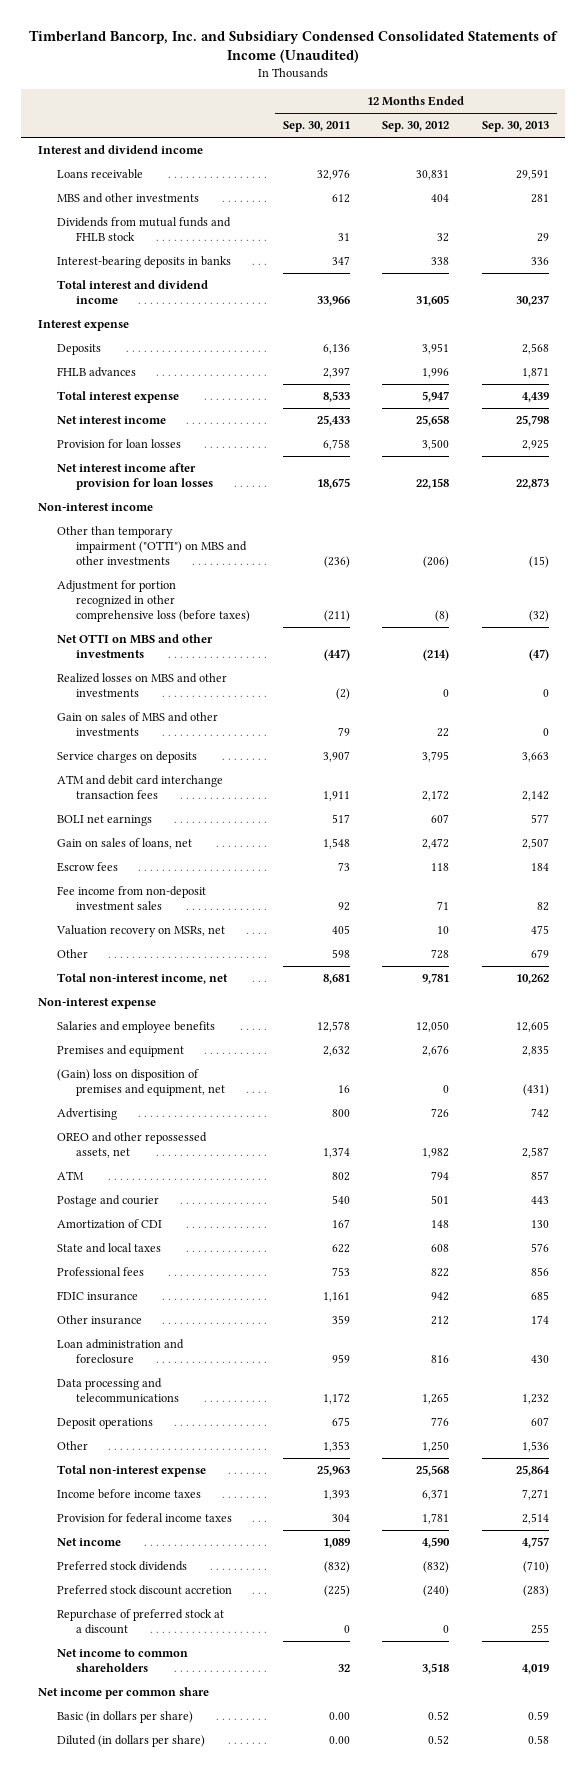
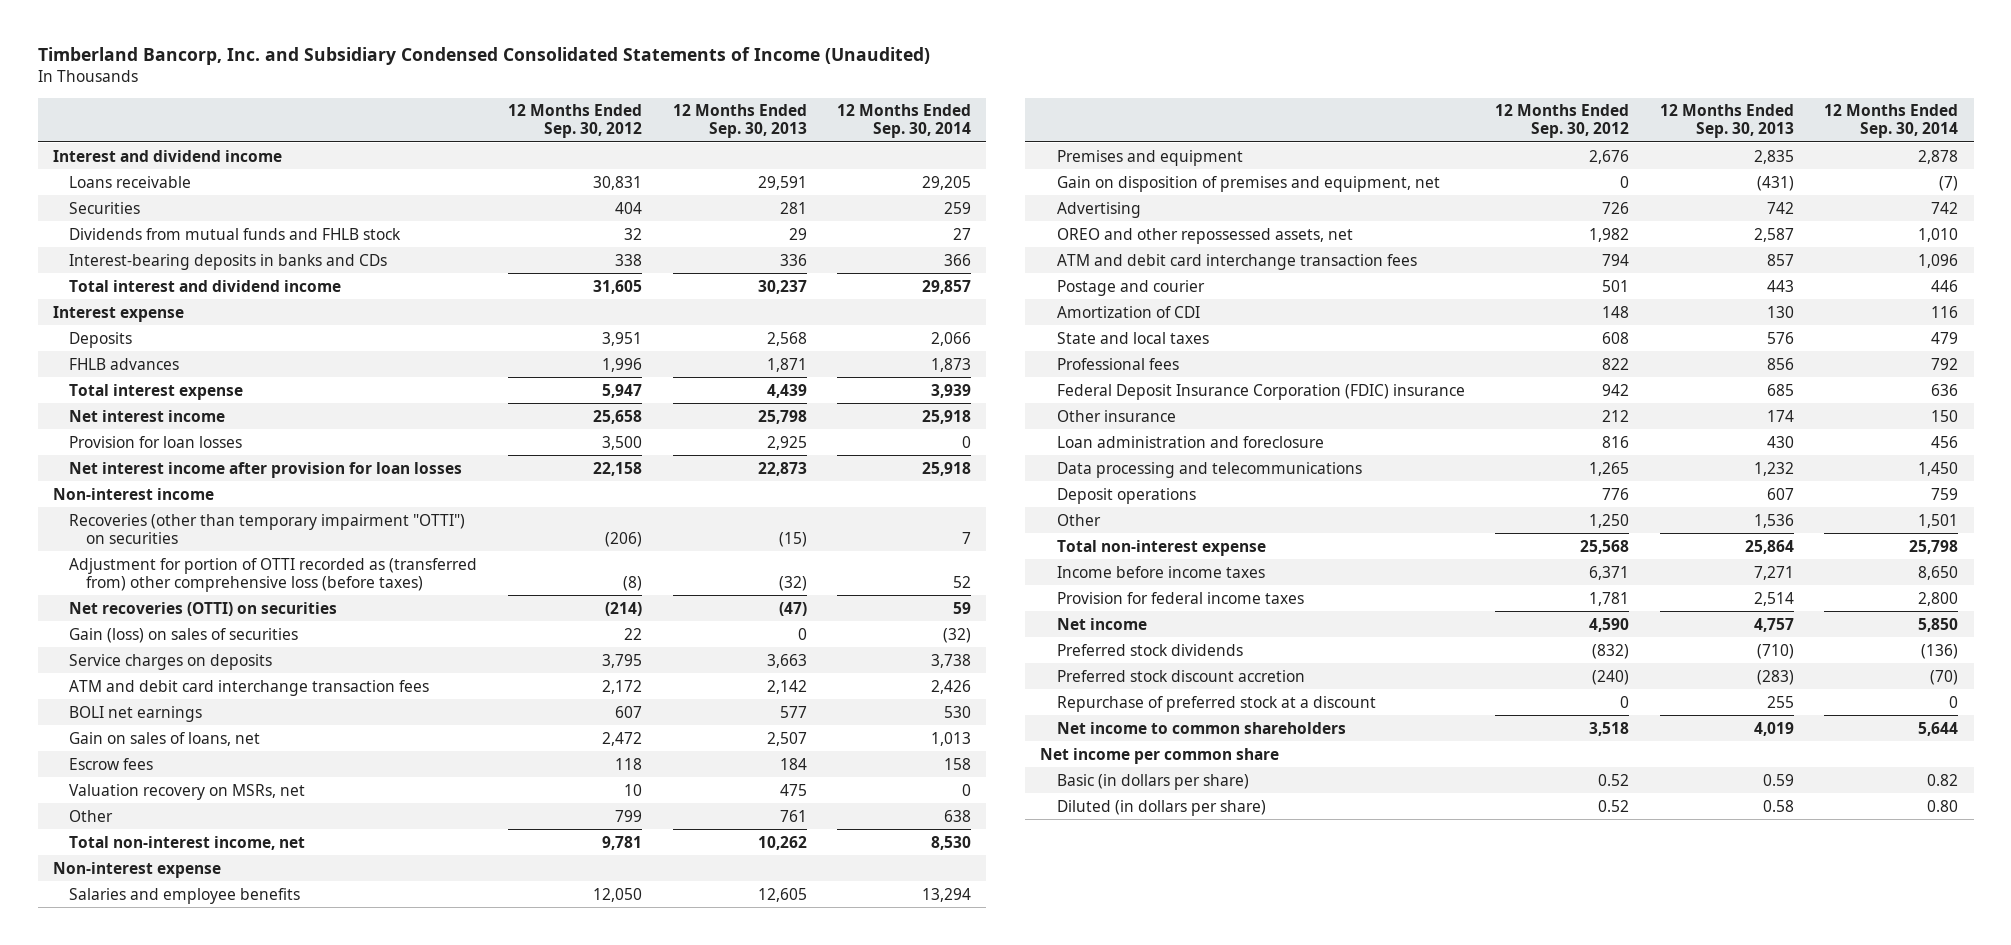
[282,121,350,133] Sep. 30, 2011 -> none
none -> [837,104,972,139] 12 Months Ended Sep. 30, 2014
[56,193,199,204] MBS and other investments -> [69,201,141,214] Securities
[56,256,231,269] Interest-bearing deposits in banks -> [69,253,388,270] Interest-bearing deposits in banks and CDs
[56,673,227,697] Realized losses on MBS and other investments -> none
[56,526,248,565] Other than temporary impairment ("OTTI") on MBS and other investments -> [69,513,466,544] Recoveries (other than temporary impairment "OTTI") on securities
[56,580,251,622] Adjustment for portion recognized in other comprehensive loss (before taxes) -> [69,557,478,592] Adjustment for portion of OTTI recorded as (transferred from) other comprehensive loss (before taxes)
[56,634,213,658] Net OTTI on MBS and other investments -> [69,601,338,616] Net recoveries (OTTI) on securities
[56,712,218,736] Gain on sales of MBS and other investments -> [69,627,299,643] Gain (loss) on sales of securities
[56,886,206,910] Fee income from non-deposit investment sales -> none
[431,949,450,960] 728 -> [614,809,642,822] 799
[530,949,549,959] 679 -> [779,809,807,822] 761
[56,1069,226,1096] (Gain) loss on disposition of premises and equipment, net -> [1056,175,1440,192] Gain on disposition of premises and equipment, net
[56,1171,84,1181] ATM -> [1056,253,1417,270] ATM and debit card interchange transaction fees
[56,1291,138,1302] FDIC insurance -> [1056,383,1465,400] Federal Deposit Insurance Corporation (FDIC) insurance

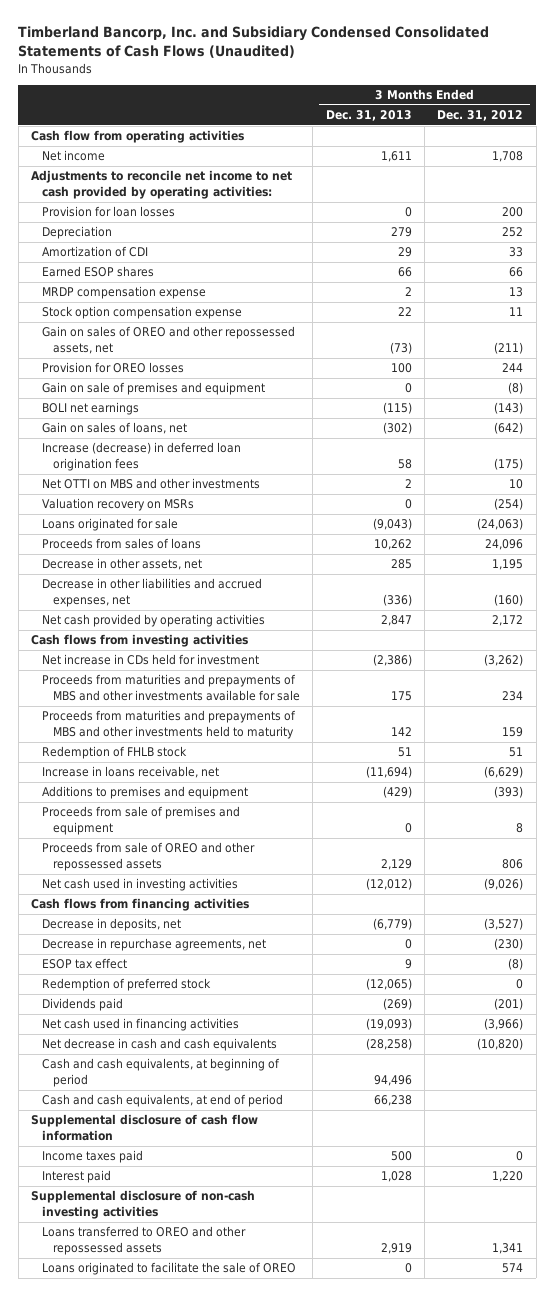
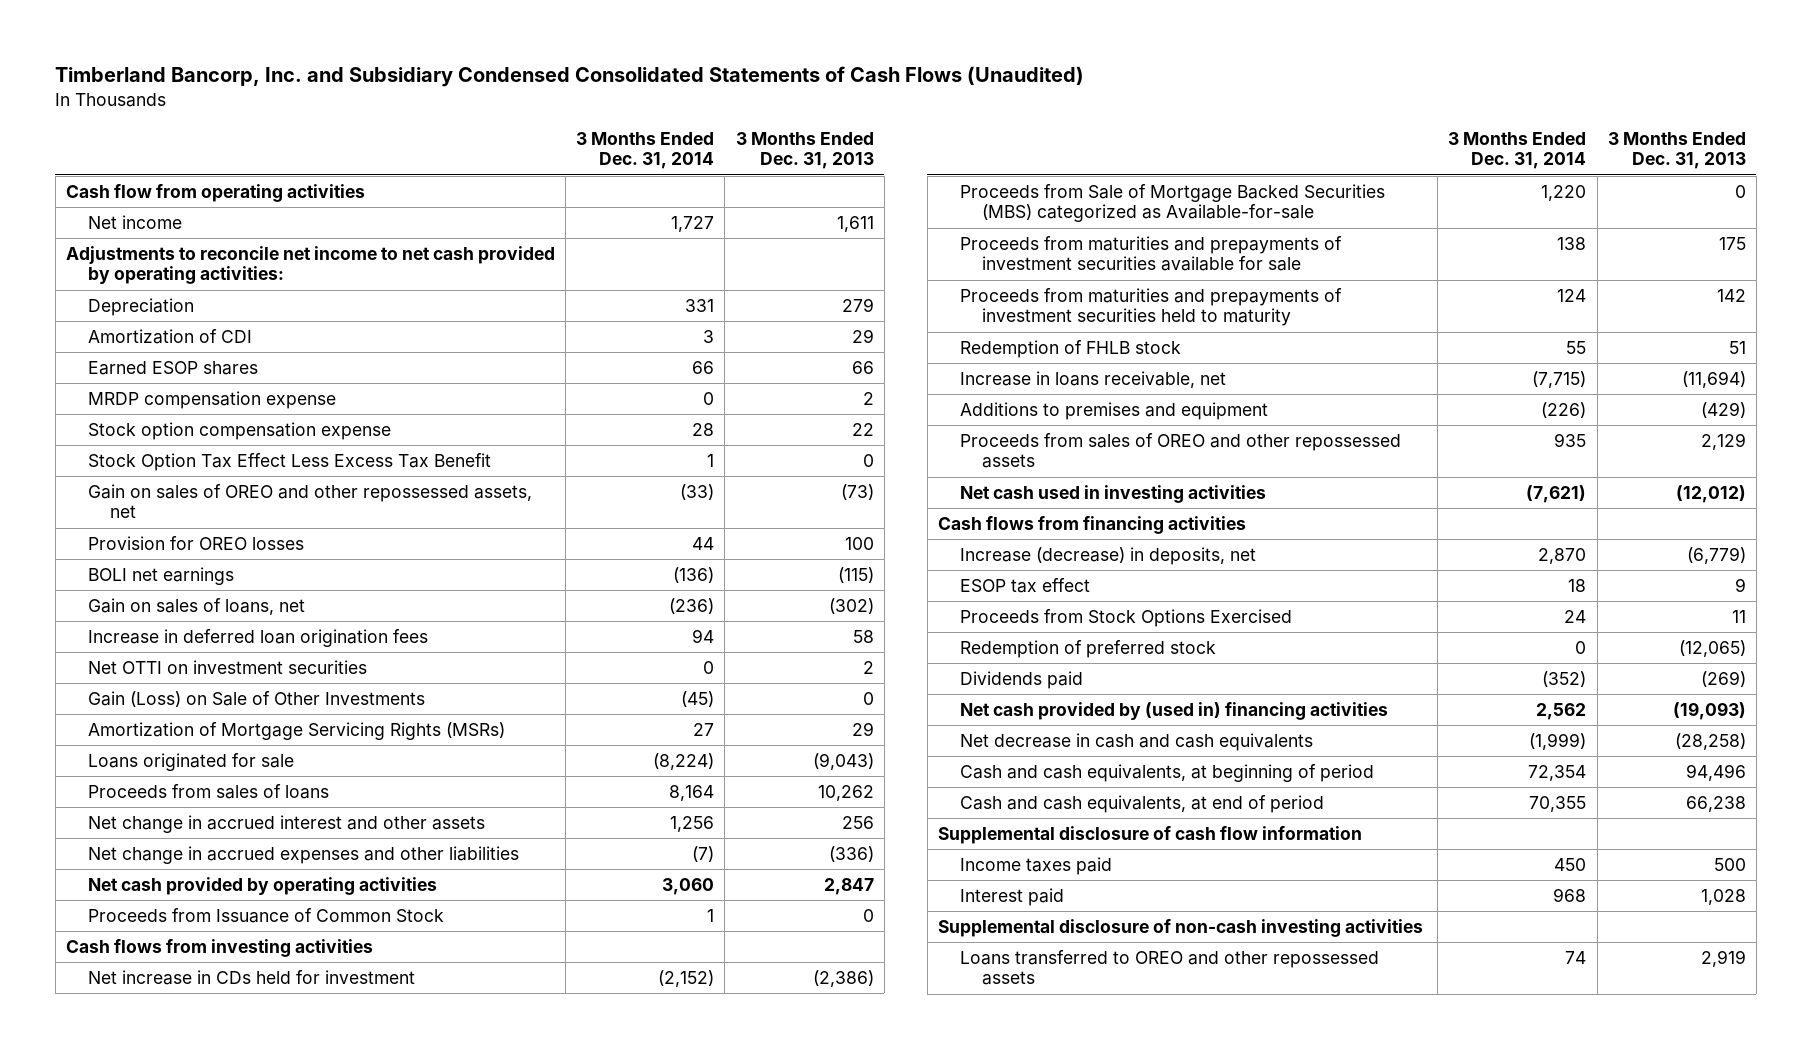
[437,110,524,122] Dec. 31, 2012 -> none
none -> [576,131,715,170] 3 Months Ended Dec. 31, 2014
[42,206,176,218] Provision for loan losses -> none
none -> [87,452,491,471] Stock Option Tax Effect Less Excess Tax Benefit
[42,382,266,396] Gain on sale of premises and equipment -> none
[42,498,195,512] Valuation recovery on MSRs -> none
[42,442,242,471] Increase (decrease) in deferred loan origination fees -> [87,628,428,647] Increase in deferred loan origination fees
[42,478,261,490] Net OTTI on MBS and other investments -> [87,659,367,674] Net OTTI on investment securities
none -> [87,690,425,707] Gain (Loss) on Sale of Other Investments
none -> [87,721,505,740] Amortization of Mortgage Servicing Rights (MSRs)
[42,558,203,571] Decrease in other assets, net -> [87,814,485,833] Net change in accrued interest and other assets
[390,559,412,570] 285 -> [841,815,874,829] 256
[42,578,263,607] Decrease in other liabilities and accrued expenses, net -> [87,845,519,864] Net change in accrued expenses and other liabilities
none -> [87,907,444,923] Proceeds from Issuance of Common Stock
none -> [960,183,1386,223] Proceeds from Sale of Mortgage Backed Securities (MBS) categorized as Available-for-sale
[42,674,301,701] Proceeds from maturities and prepayments of MBS and other investments available for sale -> [960,235,1343,272] Proceeds from maturities and prepayments of investment securities available for sale
[42,710,297,739] Proceeds from maturities and prepayments of MBS and other investments held to maturity -> [960,287,1343,327] Proceeds from maturities and prepayments of investment securities held to maturity
[42,806,241,835] Proceeds from sale of premises and equipment -> none
[42,842,256,871] Proceeds from sale of OREO and other repossessed assets -> [960,432,1402,469] Proceeds from sales of OREO and other repossessed assets
[42,938,267,952] Decrease in repurchase agreements, net -> none
[42,918,182,932] Decrease in deposits, net -> [960,546,1257,565] Increase (decrease) in deposits, net
none -> [960,608,1293,627] Proceeds from Stock Options Exercised
[42,1018,240,1032] Net cash used in financing activities -> [960,701,1389,720] Net cash provided by (used in) financing activities
[42,1262,297,1276] Loans originated to facilitate the sale of OREO -> none

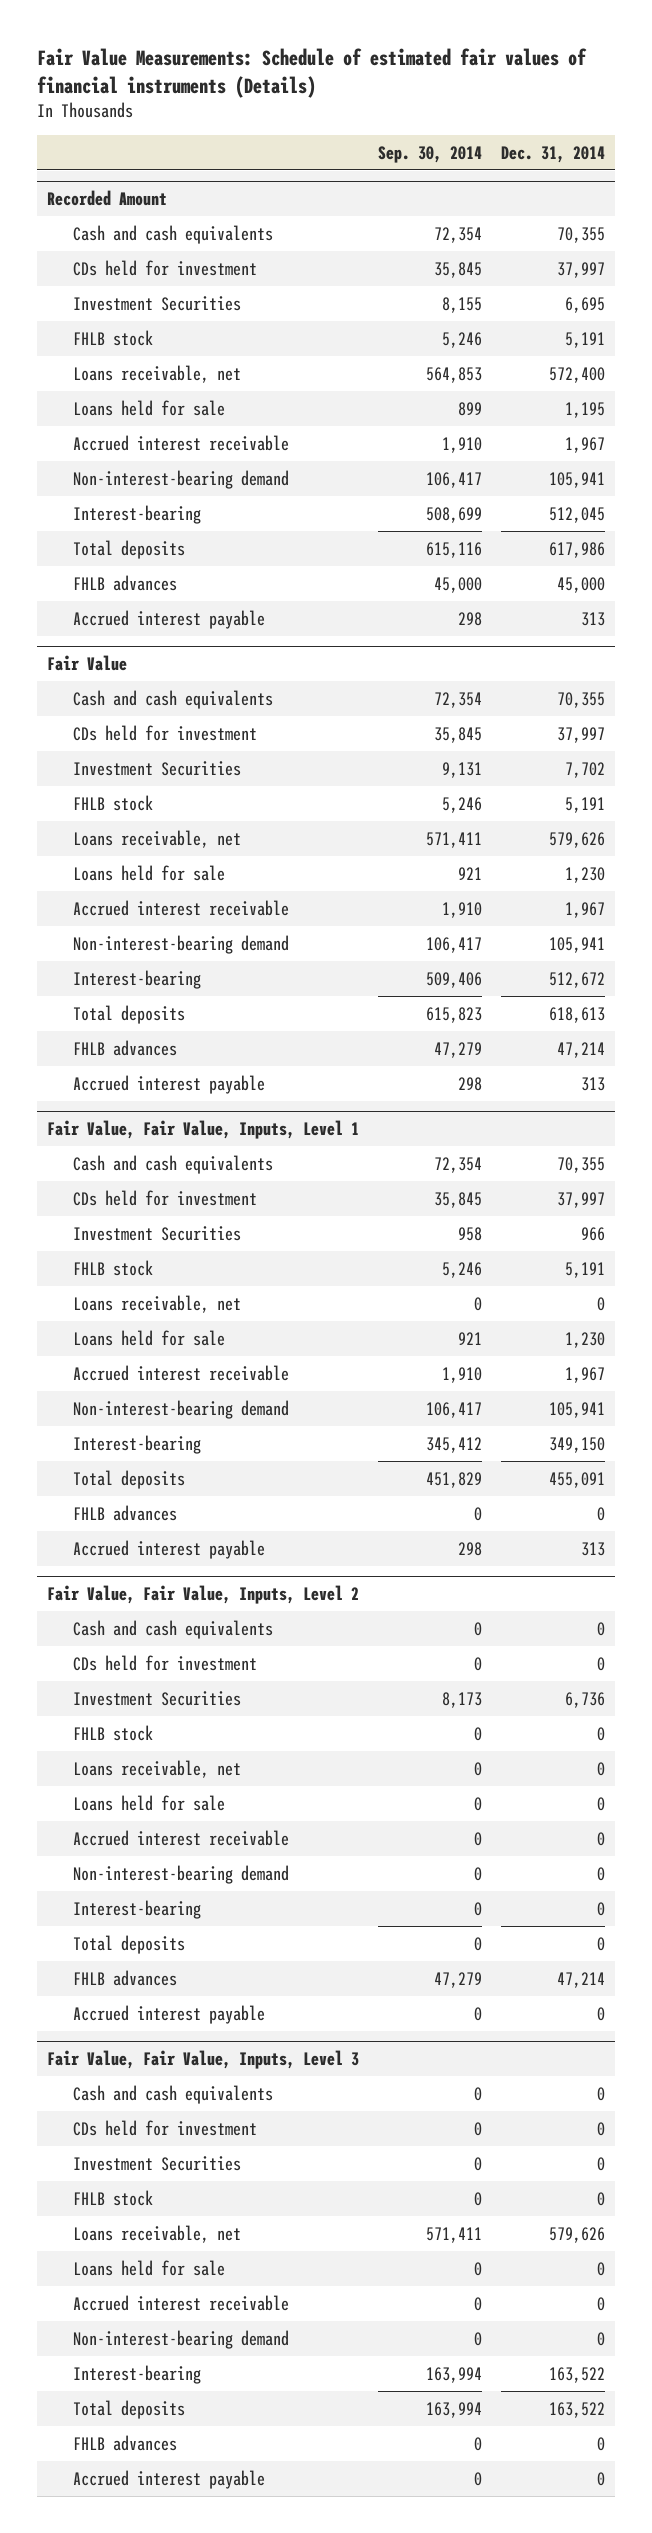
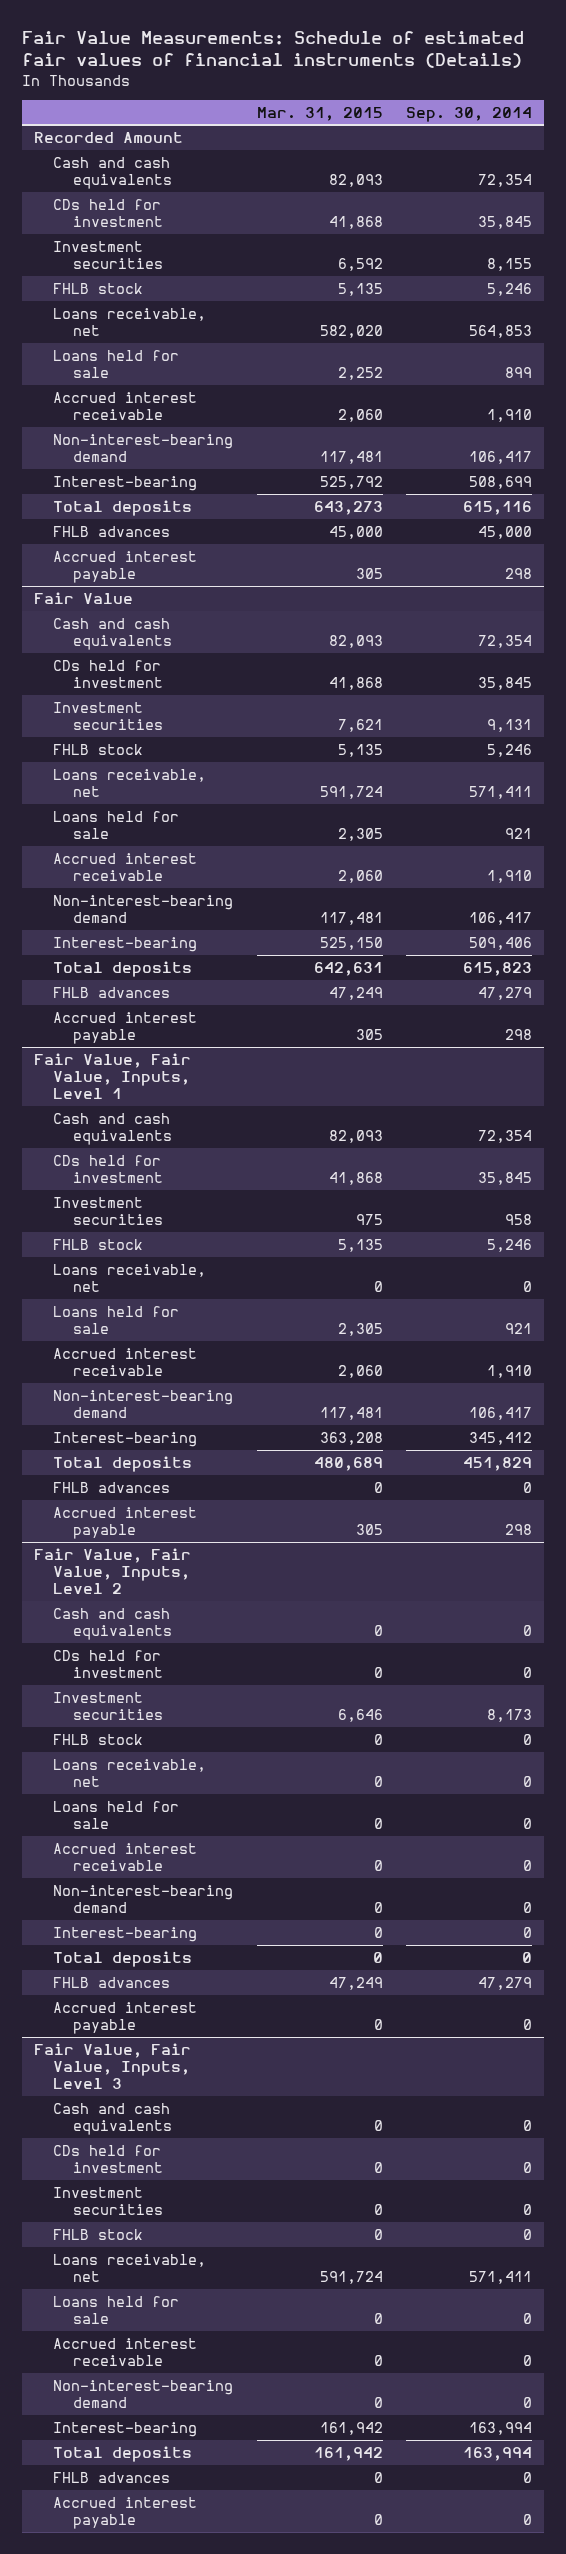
[501,145,606,163] Dec. 31, 2014 -> none
none -> [256,106,383,121] Mar. 31, 2015
[73,295,242,311] Investment Securities -> [53,240,163,269] Investment securities
[73,760,242,776] Investment Securities -> [53,701,163,730] Investment securities
[73,1225,242,1241] Investment Securities -> [53,1196,163,1225] Investment securities
[73,1690,242,1706] Investment Securities -> [53,1691,163,1720] Investment securities
[73,2155,242,2171] Investment Securities -> [53,2186,163,2215] Investment securities

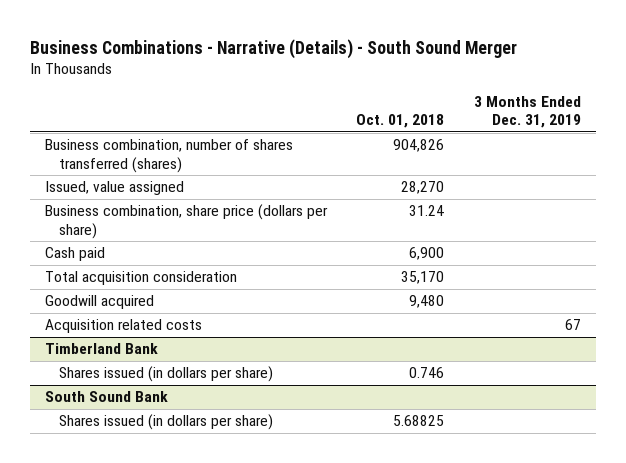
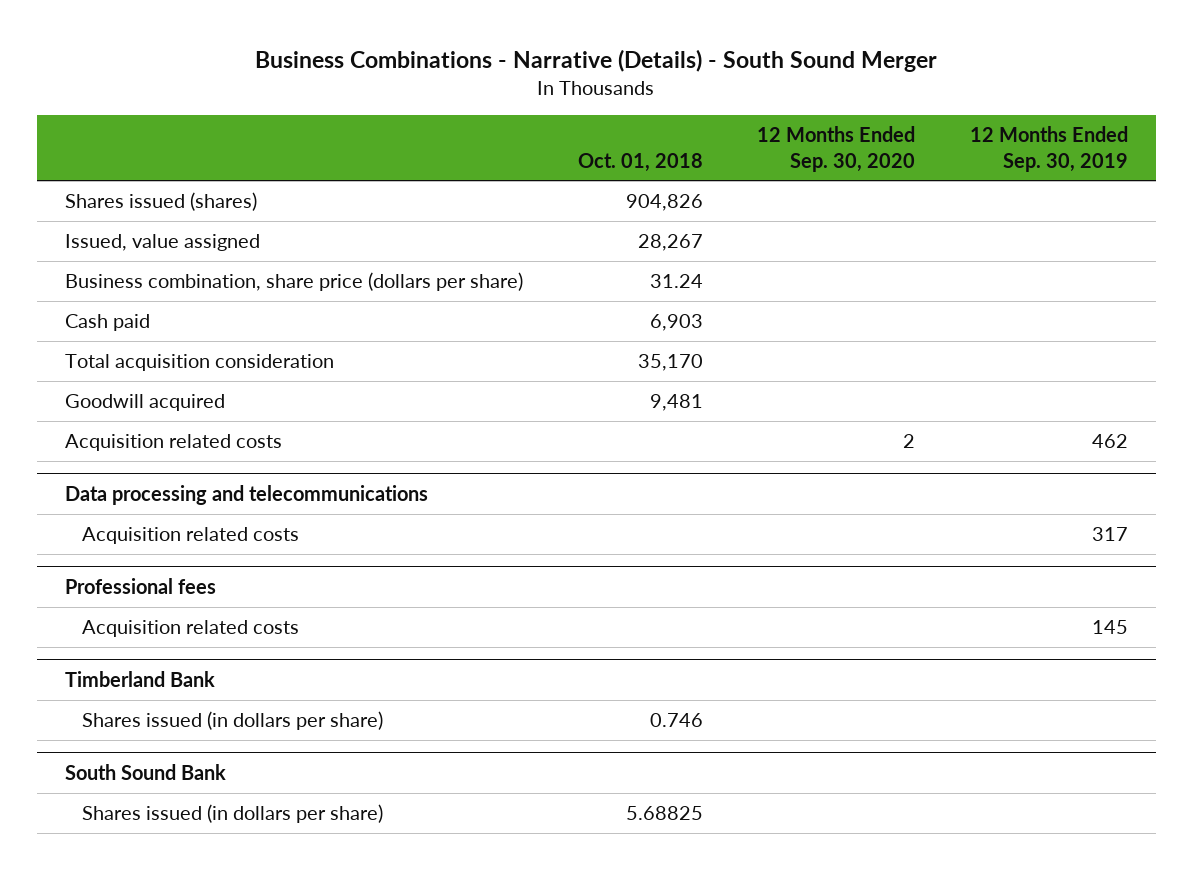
[474,96,582,129] 3 Months Ended Dec. 31, 2019 -> none
none -> [757,126,916,172] 12 Months Ended Sep. 30, 2020
none -> [970,126,1129,172] 12 Months Ended Sep. 30, 2019
[44,139,293,173] Business combination, number of shares transferred (shares) -> [64,192,257,212] Shares issued (shares)
[401,181,445,195] 28,270 -> [637,234,703,252] 28,267
[409,247,445,261] 6,900 -> [649,314,703,332] 6,903
[409,295,445,309] 9,480 -> [649,394,703,412] 9,481
none -> [64,484,428,505] Data processing and telecommunications
none -> [81,527,299,545] Acquisition related costs
none -> [64,577,216,594] Professional fees
none -> [81,620,299,638] Acquisition related costs

